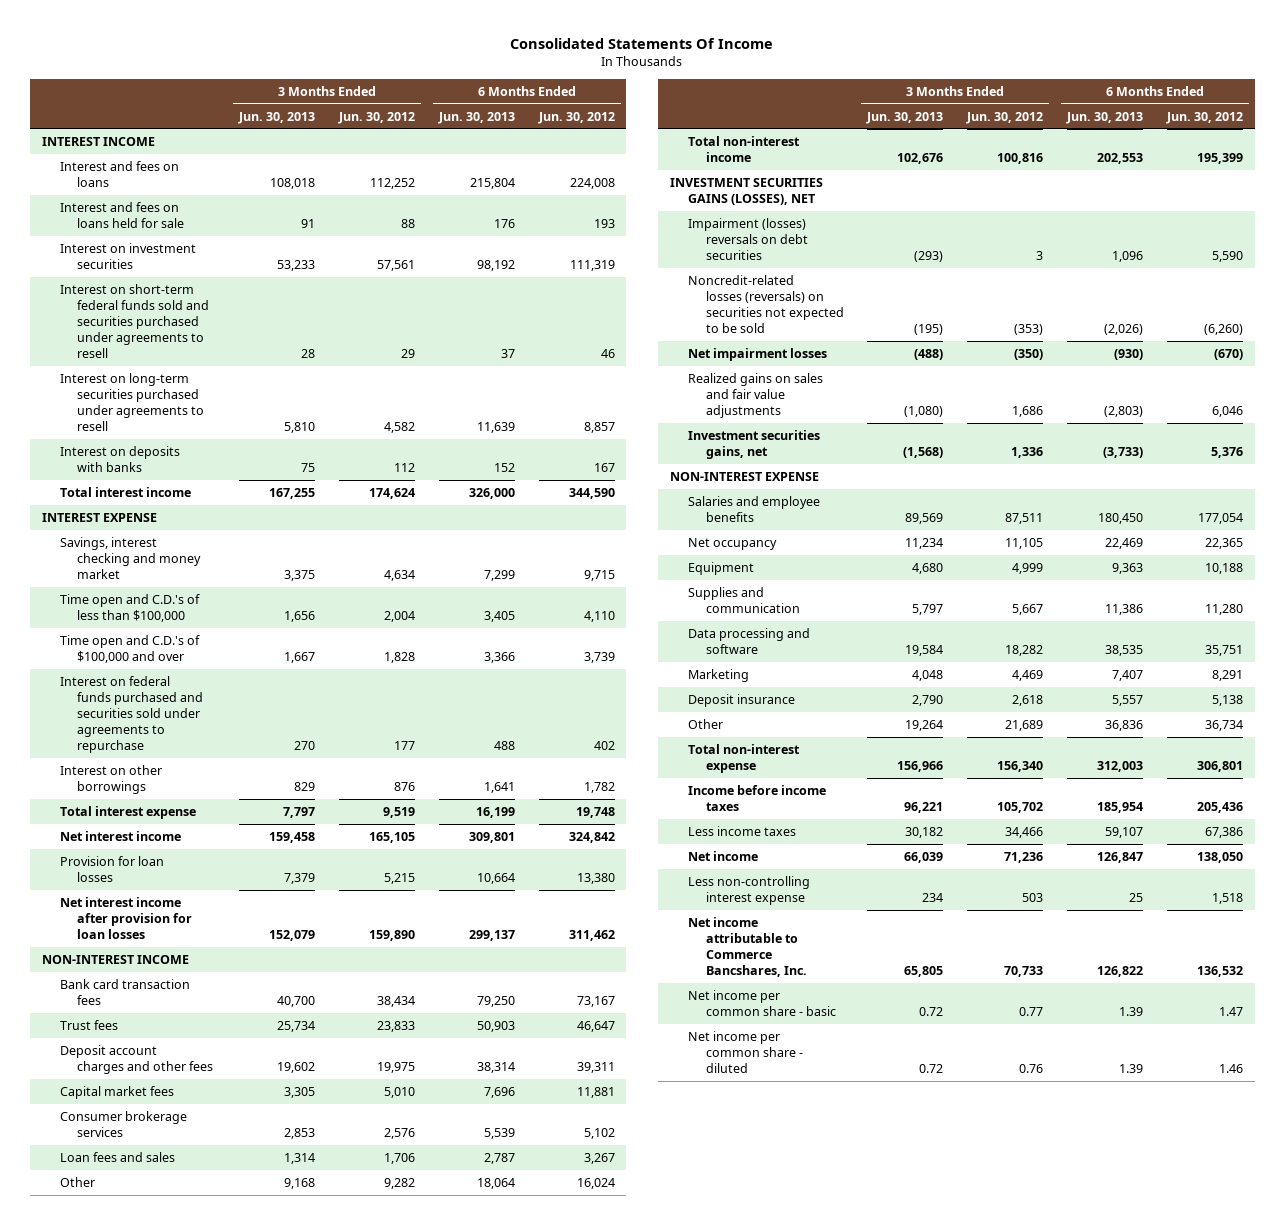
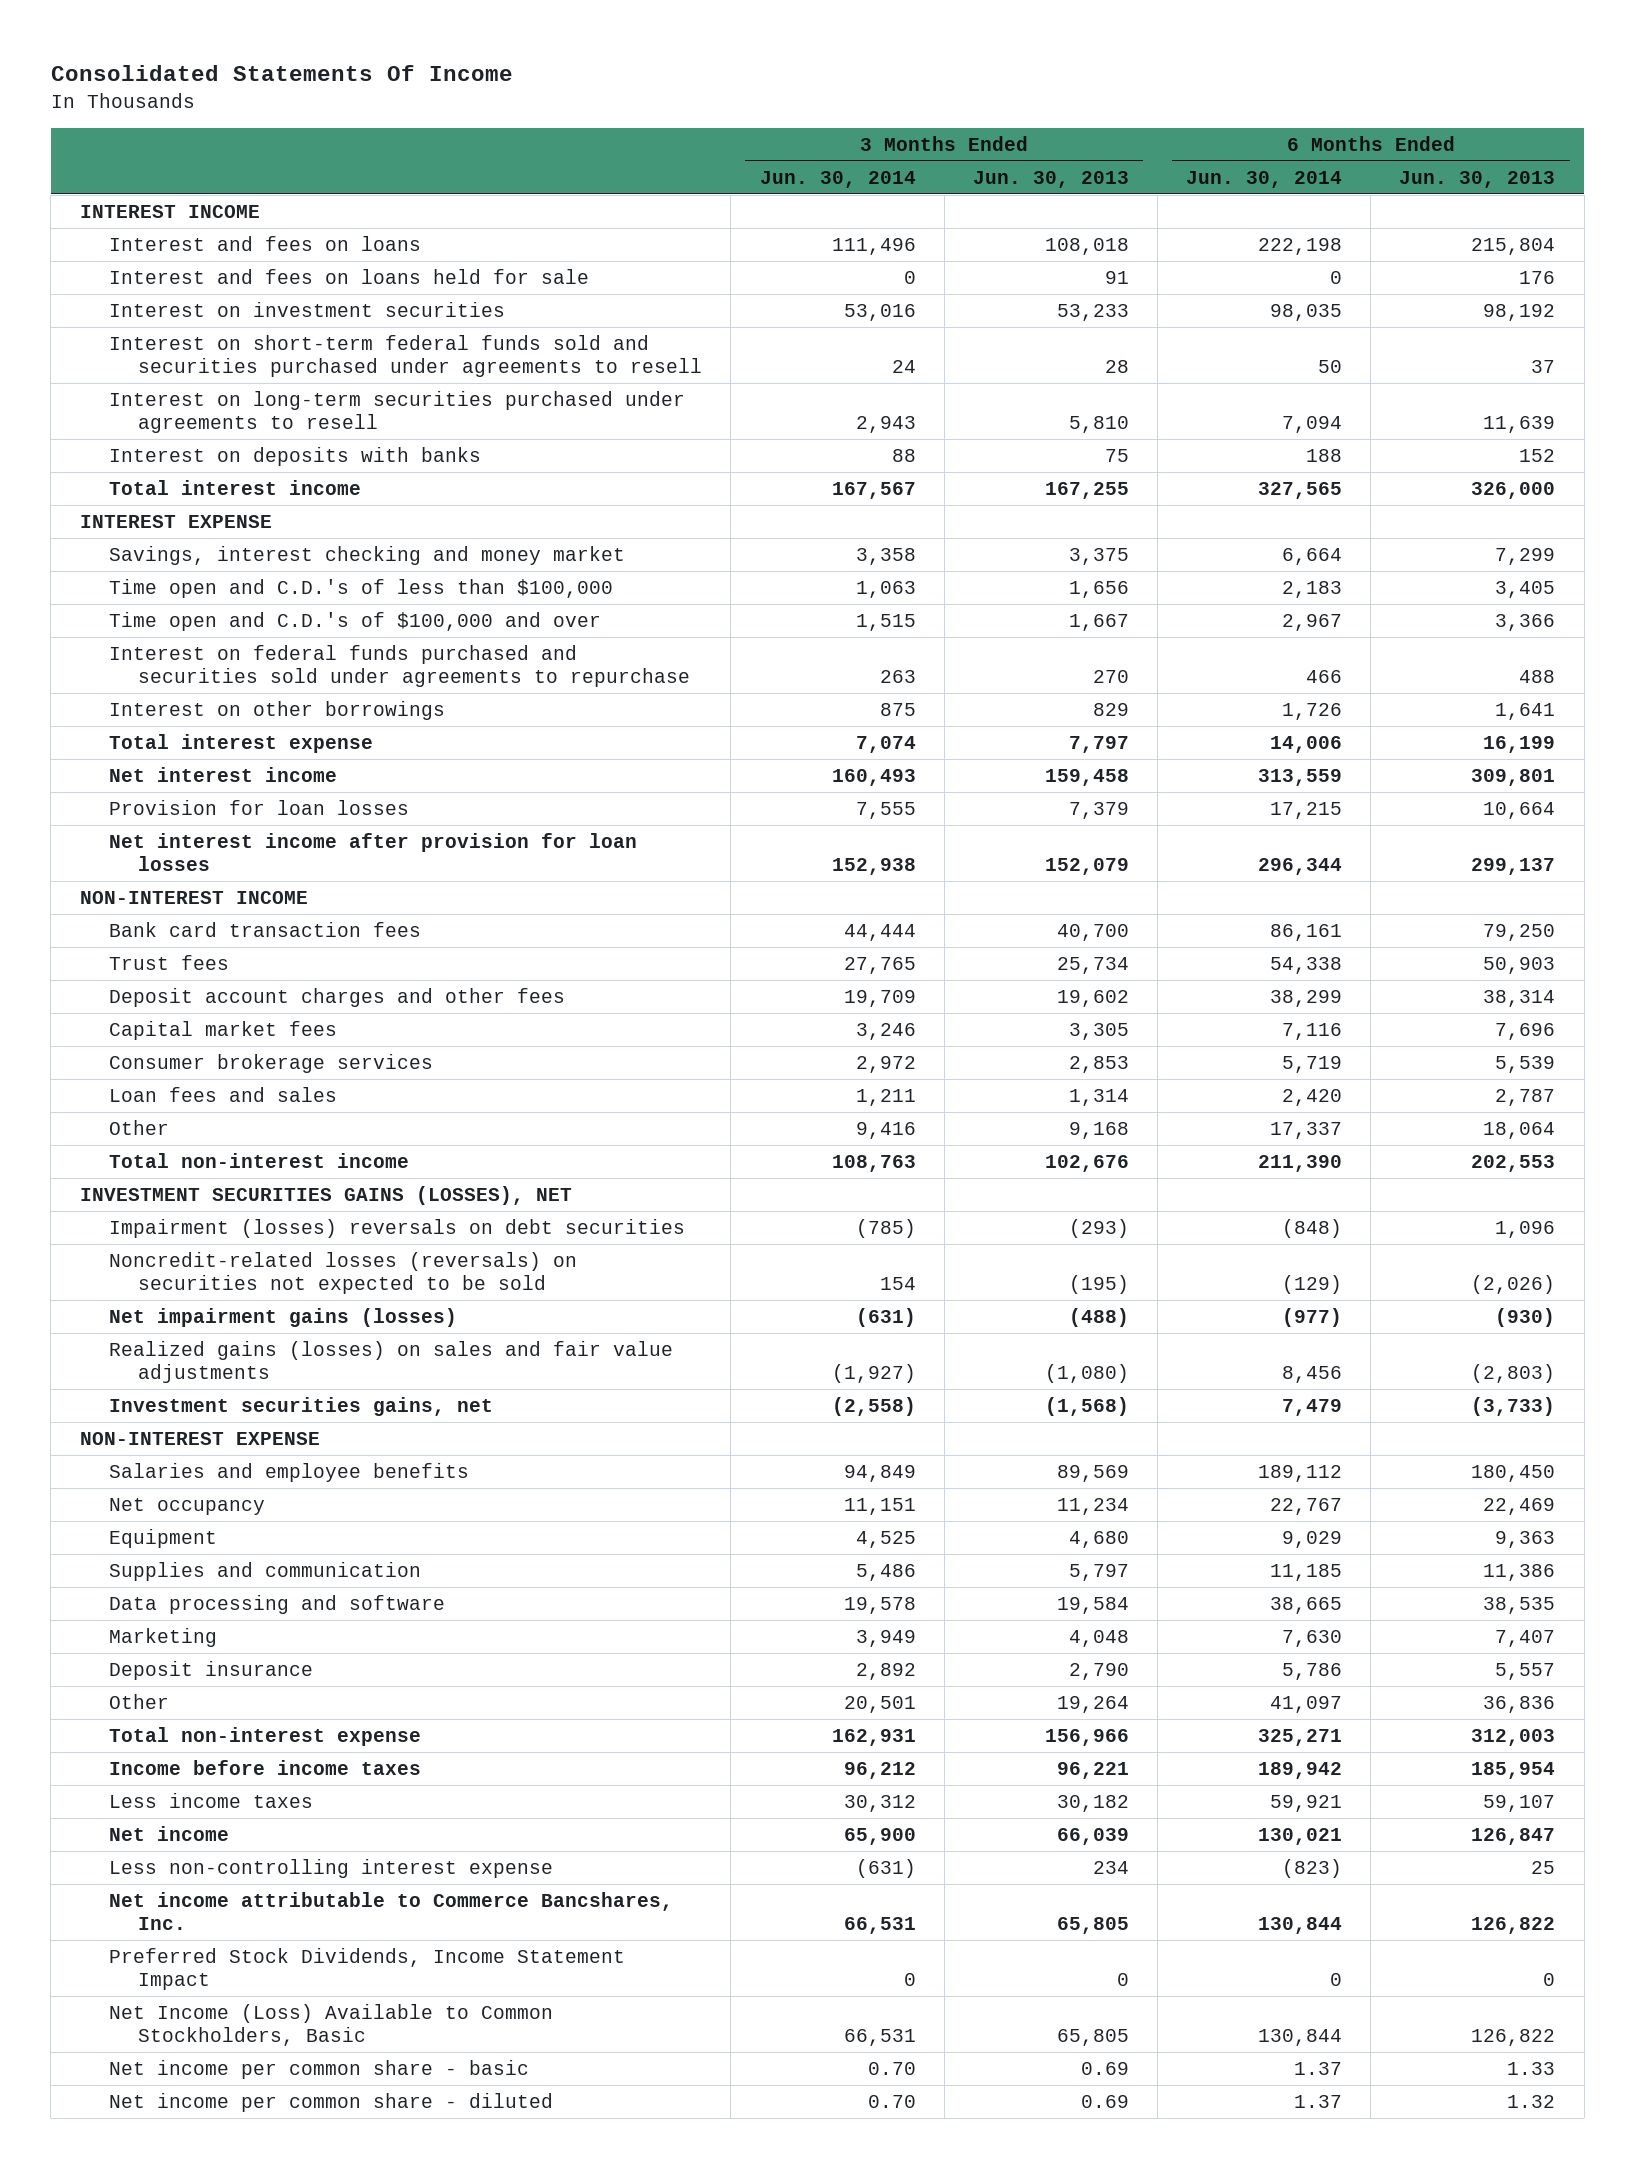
[337,111,415,124] Jun. 30, 2012 -> none
[537,111,615,124] Jun. 30, 2012 -> none
none -> [759,170,916,188] Jun. 30, 2014
none -> [1186,170,1343,188] Jun. 30, 2014
[687,347,827,361] Net impairment losses -> [108,1307,457,1327] Net impairment gains (losses)
[687,372,823,419] Realized gains on sales and fair value adjustments -> [108,1340,673,1384] Realized gains (losses) on sales and fair value adjustments
none -> [108,1947,625,1991] Preferred Stock Dividends, Income Statement Impact
none -> [108,2003,553,2047] Net Income (Loss) Available to Common Stockholders, Basic
[919,1007,944,1017] 0.72 -> [1080,2061,1129,2075] 0.69
[1118,1007,1143,1017] 1.39 -> [1507,2061,1556,2075] 1.33
[919,1064,944,1074] 0.72 -> [1080,2094,1129,2108] 0.69
[1118,1064,1143,1074] 1.39 -> [1507,2094,1556,2108] 1.32

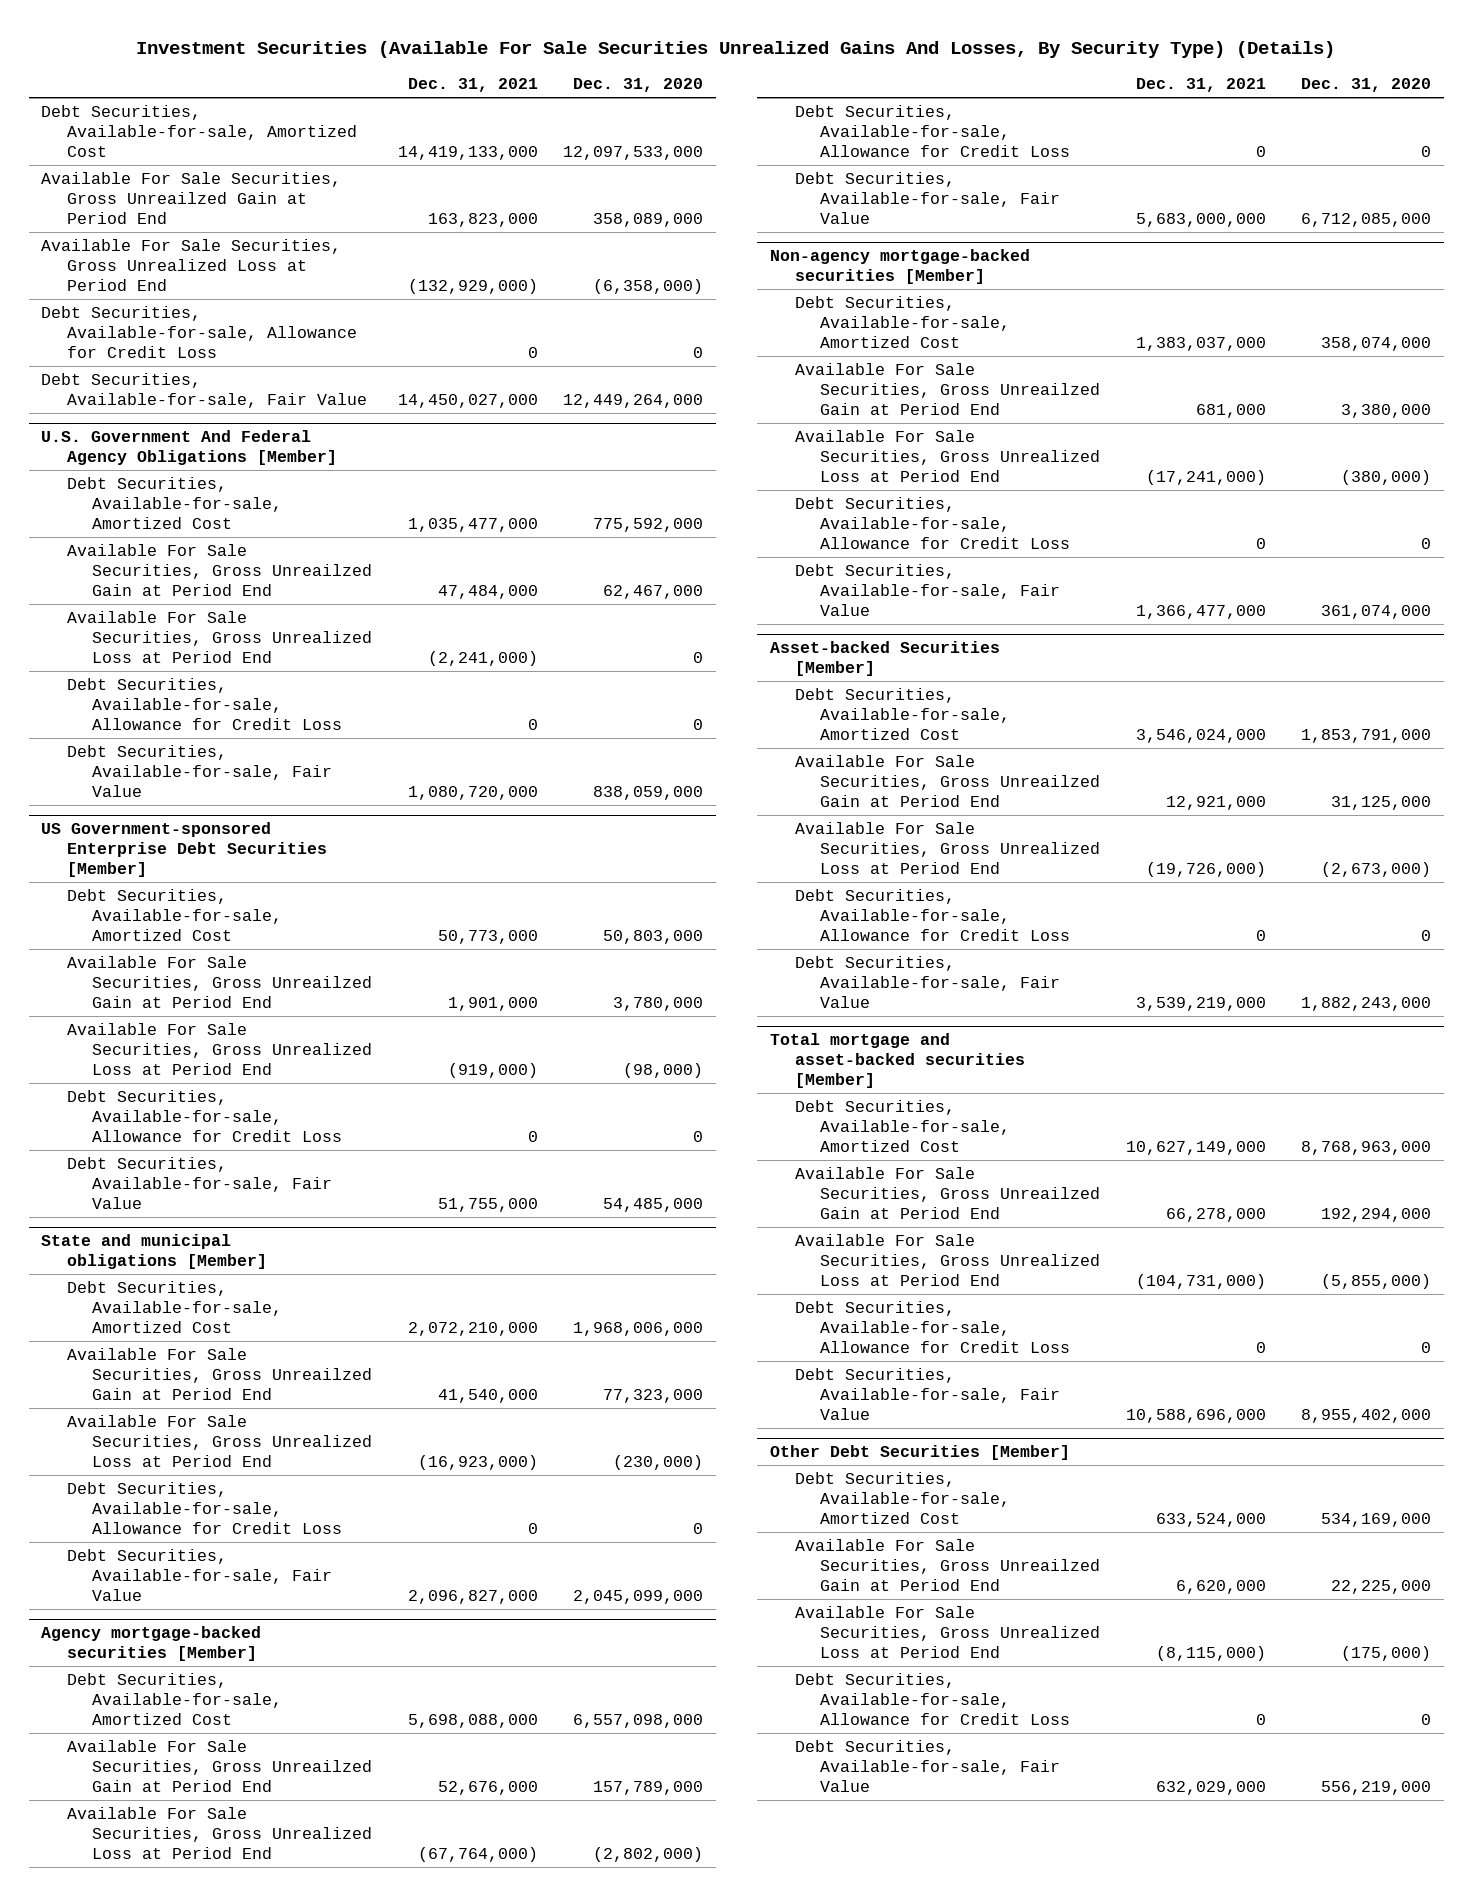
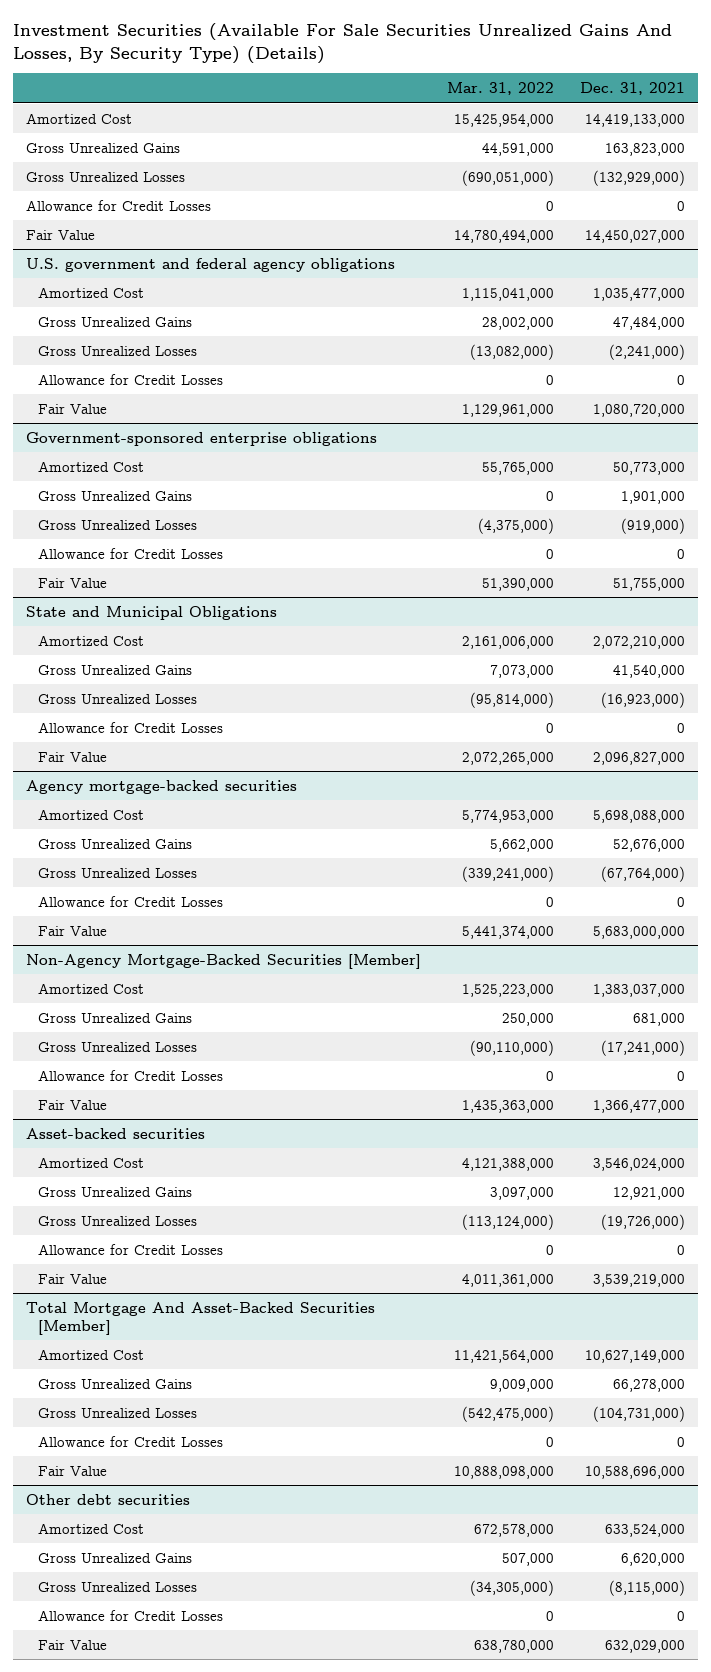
[572,78,703,93] Dec. 31, 2020 -> none
none -> [446,81,554,95] Mar. 31, 2022
[41,104,357,157] Debt Securities, Available-for-sale, Amortized Cost -> [26,112,133,124] Amortized Cost
[41,171,342,224] Available For Sale Securities, Gross Unreailzed Gain at Period End -> [26,142,181,153] Gross Unrealized Gains
[41,238,342,291] Available For Sale Securities, Gross Unrealized Loss at Period End -> [26,171,186,182] Gross Unrealized Losses
[41,305,357,358] Debt Securities, Available-for-sale, Allowance for Credit Loss -> [26,199,212,211] Allowance for Credit Losses
[41,372,367,408] Debt Securities, Available-for-sale, Fair Value -> [26,229,96,240] Fair Value
[41,429,337,465] U.S. Government And Federal Agency Obligations [Member] -> [26,257,396,272] U.S. government and federal agency obligations
[66,476,283,529] Debt Securities, Available-for-sale, Amortized Cost -> [37,286,144,298] Amortized Cost
[66,543,373,596] Available For Sale Securities, Gross Unreailzed Gain at Period End -> [37,316,192,327] Gross Unrealized Gains
[66,610,373,663] Available For Sale Securities, Gross Unrealized Loss at Period End -> [37,345,197,356] Gross Unrealized Losses
[66,677,343,730] Debt Securities, Available-for-sale, Allowance for Credit Loss -> [37,373,223,385] Allowance for Credit Losses
[66,744,333,797] Debt Securities, Available-for-sale, Fair Value -> [37,403,107,414] Fair Value
[41,821,327,877] US Government-sponsored Enterprise Debt Securities [Member] -> [26,431,378,446] Government-sponsored enterprise obligations
[66,888,283,941] Debt Securities, Available-for-sale, Amortized Cost -> [37,460,144,472] Amortized Cost
[66,955,373,1008] Available For Sale Securities, Gross Unreailzed Gain at Period End -> [37,490,192,501] Gross Unrealized Gains
[66,1022,373,1075] Available For Sale Securities, Gross Unrealized Loss at Period End -> [37,519,197,530] Gross Unrealized Losses
[66,1089,343,1142] Debt Securities, Available-for-sale, Allowance for Credit Loss -> [37,547,223,559] Allowance for Credit Losses
[66,1156,333,1209] Debt Securities, Available-for-sale, Fair Value -> [37,577,107,588] Fair Value
[41,1233,267,1269] State and municipal obligations [Member] -> [26,605,278,620] State and Municipal Obligations
[66,1280,283,1333] Debt Securities, Available-for-sale, Amortized Cost -> [37,634,144,646] Amortized Cost
[66,1347,373,1400] Available For Sale Securities, Gross Unreailzed Gain at Period End -> [37,664,192,675] Gross Unrealized Gains
[66,1414,373,1467] Available For Sale Securities, Gross Unrealized Loss at Period End -> [37,693,197,704] Gross Unrealized Losses
[66,1481,343,1534] Debt Securities, Available-for-sale, Allowance for Credit Loss -> [37,721,223,733] Allowance for Credit Losses
[66,1548,333,1601] Debt Securities, Available-for-sale, Fair Value -> [37,751,107,762] Fair Value
[41,1625,262,1661] Agency mortgage-backed securities [Member] -> [26,779,298,794] Agency mortgage-backed securities
[66,1672,283,1725] Debt Securities, Available-for-sale, Amortized Cost -> [37,808,144,820] Amortized Cost
[66,1739,373,1792] Available For Sale Securities, Gross Unreailzed Gain at Period End -> [37,838,192,849] Gross Unrealized Gains
[66,1806,373,1859] Available For Sale Securities, Gross Unrealized Loss at Period End -> [37,867,197,878] Gross Unrealized Losses
[794,104,1071,157] Debt Securities, Available-for-sale, Allowance for Credit Loss -> [37,895,223,907] Allowance for Credit Losses
[794,171,1061,224] Debt Securities, Available-for-sale, Fair Value -> [37,925,107,936] Fair Value
[769,248,1030,284] Non-agency mortgage-backed securities [Member] -> [26,953,422,969] Non-Agency Mortgage-Backed Securities [Member]
[794,295,1011,348] Debt Securities, Available-for-sale, Amortized Cost -> [37,982,144,994] Amortized Cost
[794,362,1101,415] Available For Sale Securities, Gross Unreailzed Gain at Period End -> [37,1012,192,1023] Gross Unrealized Gains
[794,429,1101,482] Available For Sale Securities, Gross Unrealized Loss at Period End -> [37,1041,197,1052] Gross Unrealized Losses
[794,496,1071,549] Debt Securities, Available-for-sale, Allowance for Credit Loss -> [37,1069,223,1081] Allowance for Credit Losses
[794,563,1061,616] Debt Securities, Available-for-sale, Fair Value -> [37,1099,107,1110] Fair Value
[769,640,1000,676] Asset-backed Securities [Member] -> [26,1127,206,1139] Asset-backed securities
[794,687,1011,740] Debt Securities, Available-for-sale, Amortized Cost -> [37,1156,144,1168] Amortized Cost
[794,754,1101,807] Available For Sale Securities, Gross Unreailzed Gain at Period End -> [37,1186,192,1197] Gross Unrealized Gains
[794,821,1101,874] Available For Sale Securities, Gross Unrealized Loss at Period End -> [37,1215,197,1226] Gross Unrealized Losses
[794,888,1071,941] Debt Securities, Available-for-sale, Allowance for Credit Loss -> [37,1243,223,1255] Allowance for Credit Losses
[794,955,1061,1008] Debt Securities, Available-for-sale, Fair Value -> [37,1273,107,1284] Fair Value
[769,1032,1025,1088] Total mortgage and asset-backed securities [Member] -> [26,1301,376,1335] Total Mortgage And Asset-Backed Securities [Member]
[794,1099,1011,1152] Debt Securities, Available-for-sale, Amortized Cost -> [37,1348,144,1360] Amortized Cost
[794,1166,1101,1219] Available For Sale Securities, Gross Unreailzed Gain at Period End -> [37,1378,192,1389] Gross Unrealized Gains
[794,1233,1101,1286] Available For Sale Securities, Gross Unrealized Loss at Period End -> [37,1407,197,1418] Gross Unrealized Losses
[794,1300,1071,1353] Debt Securities, Available-for-sale, Allowance for Credit Loss -> [37,1435,223,1447] Allowance for Credit Losses
[794,1367,1061,1420] Debt Securities, Available-for-sale, Fair Value -> [37,1465,107,1476] Fair Value
[769,1444,1070,1460] Other Debt Securities [Member] -> [26,1493,191,1505] Other debt securities
[794,1471,1011,1524] Debt Securities, Available-for-sale, Amortized Cost -> [37,1522,144,1534] Amortized Cost
[794,1538,1101,1591] Available For Sale Securities, Gross Unreailzed Gain at Period End -> [37,1552,192,1563] Gross Unrealized Gains
[794,1605,1101,1658] Available For Sale Securities, Gross Unrealized Loss at Period End -> [37,1581,197,1592] Gross Unrealized Losses
[794,1672,1071,1725] Debt Securities, Available-for-sale, Allowance for Credit Loss -> [37,1609,223,1621] Allowance for Credit Losses
[794,1739,1061,1792] Debt Securities, Available-for-sale, Fair Value -> [37,1639,107,1650] Fair Value

